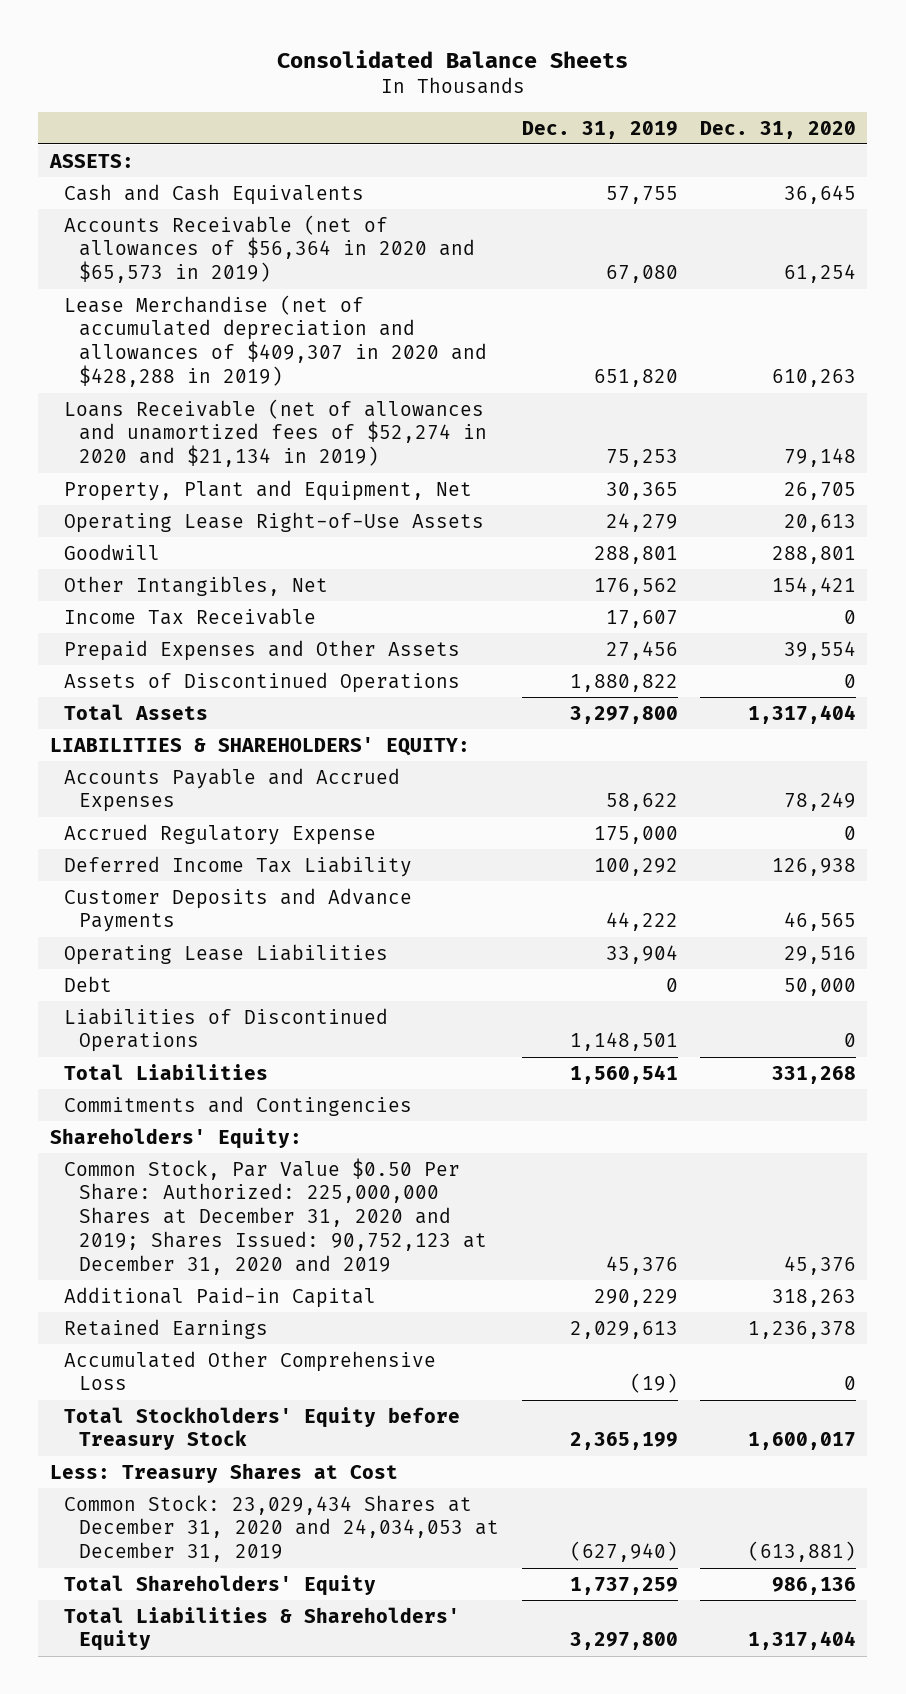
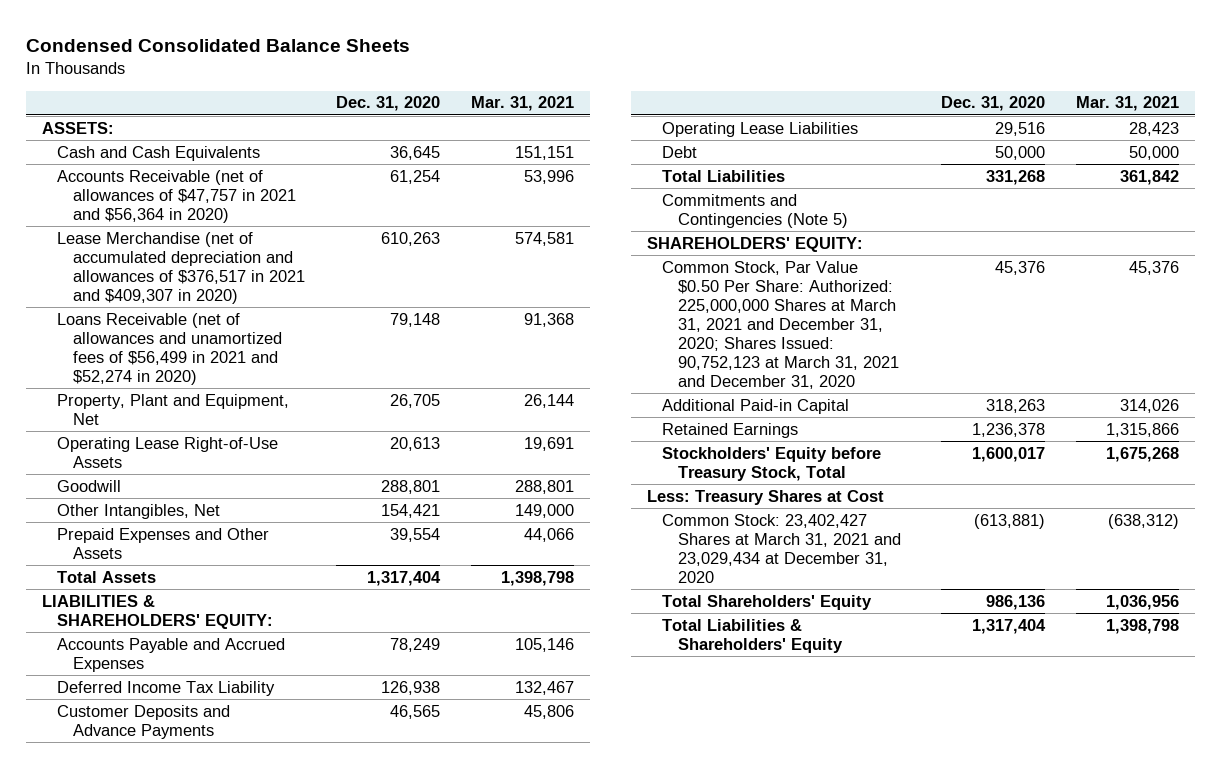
[276,49,628,68] Consolidated Balance Sheets -> [26,38,411,52] Condensed Consolidated Balance Sheets
[521,120,678,139] Dec. 31, 2019 -> none
none -> [471,96,575,112] Mar. 31, 2021
[64,214,476,284] Accounts Receivable (net of allowances of $56,364 in 2020 and $65,573 in 2019) -> [57,169,296,223] Accounts Receivable (net of allowances of $47,757 in 2021 and $56,364 in 2020)
[64,294,488,388] Lease Merchandise (net of accumulated depreciation and allowances of $409,307 in 2020 and $428,288 in 2019) -> [57,231,305,304] Lease Merchandise (net of accumulated depreciation and allowances of $376,517 in 2021 and $409,307 in 2020)
[64,398,488,468] Loans Receivable (net of allowances and unamortized fees of $52,274 in 2020 and $21,134 in 2019) -> [57,312,282,385] Loans Receivable (net of allowances and unamortized fees of $56,499 in 2021 and $52,274 in 2020)
[64,607,317,625] Income Tax Receivable -> none
[64,671,461,693] Assets of Discontinued Operations -> none
[64,823,377,845] Accrued Regulatory Expense -> none
[64,1007,389,1053] Liabilities of Discontinued Operations -> none
[64,1095,413,1116] Commitments and Contingencies -> [662,193,848,228] Commitments and Contingencies (Note 5)
[49,1127,302,1149] Shareholders' Equity: -> [646,236,863,252] SHAREHOLDERS' EQUITY:
[64,1157,488,1276] Common Stock, Par Value $0.50 Per Share: Authorized: 225,000,000 Shares at December 31, 2020 and 2019; Shares Issued: 90,752,123 at December 31, 2020 and 2019 -> [662,260,899,389] Common Stock, Par Value $0.50 Per Share: Authorized: 225,000,000 Shares at March 31, 2021 and December 31, 2020; Shares Issued: 90,752,123 at March 31, 2021 and December 31, 2020
[64,1350,437,1391] Accumulated Other Comprehensive Loss -> none
[64,1406,461,1451] Total Stockholders' Equity before Treasury Stock -> [662,446,882,481] Stockholders' Equity before Treasury Stock, Total
[64,1494,500,1563] Common Stock: 23,029,434 Shares at December 31, 2020 and 24,034,053 at December 31, 2019 -> [662,513,901,583] Common Stock: 23,402,427 Shares at March 31, 2021 and 23,029,434 at December 31, 2020

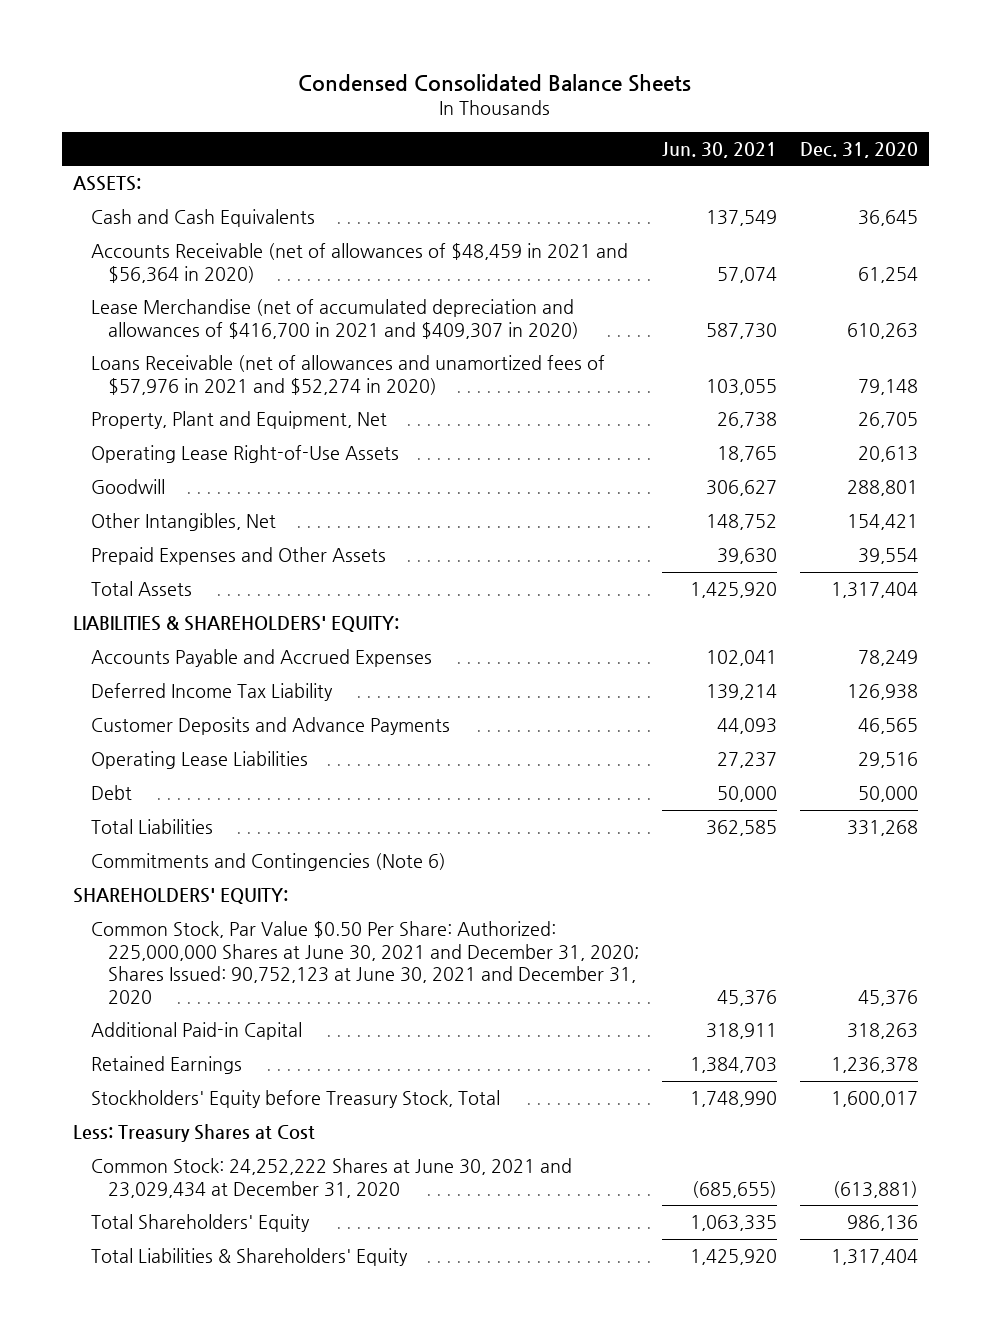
[471,96,575,112] Mar. 31, 2021 -> none
none -> [661,141,777,158] Jun. 30, 2021
[57,169,296,223] Accounts Receivable (net of allowances of $47,757 in 2021 and $56,364 in 2020) -> [90,243,628,283] Accounts Receivable (net of allowances of $48,459 in 2021 and $56,364 in 2020)
[57,231,305,304] Lease Merchandise (net of accumulated depreciation and allowances of $376,517 in 2021 and $409,307 in 2020) -> [90,299,580,339] Lease Merchandise (net of accumulated depreciation and allowances of $416,700 in 2021 and $409,307 in 2020)
[57,312,282,385] Loans Receivable (net of allowances and unamortized fees of $56,499 in 2021 and $52,274 in 2020) -> [90,355,605,395] Loans Receivable (net of allowances and unamortized fees of $57,976 in 2021 and $52,274 in 2020)
[662,193,848,228] Commitments and Contingencies (Note 5) -> [90,853,446,872] Commitments and Contingencies (Note 6)
[662,260,899,389] Common Stock, Par Value $0.50 Per Share: Authorized: 225,000,000 Shares at March 31, 2021 and December 31, 2020; Shares Issued: 90,752,123 at March 31, 2021 and December 31, 2020 -> [90,921,640,1004] Common Stock, Par Value $0.50 Per Share: Authorized: 225,000,000 Shares at June 30, 2021 and December 31, 2020; Shares Issued: 90,752,123 at June 30, 2021 and December 31, 2020
[662,513,901,583] Common Stock: 23,402,427 Shares at March 31, 2021 and 23,029,434 at December 31, 2020 -> [90,1158,572,1198] Common Stock: 24,252,222 Shares at June 30, 2021 and 23,029,434 at December 31, 2020

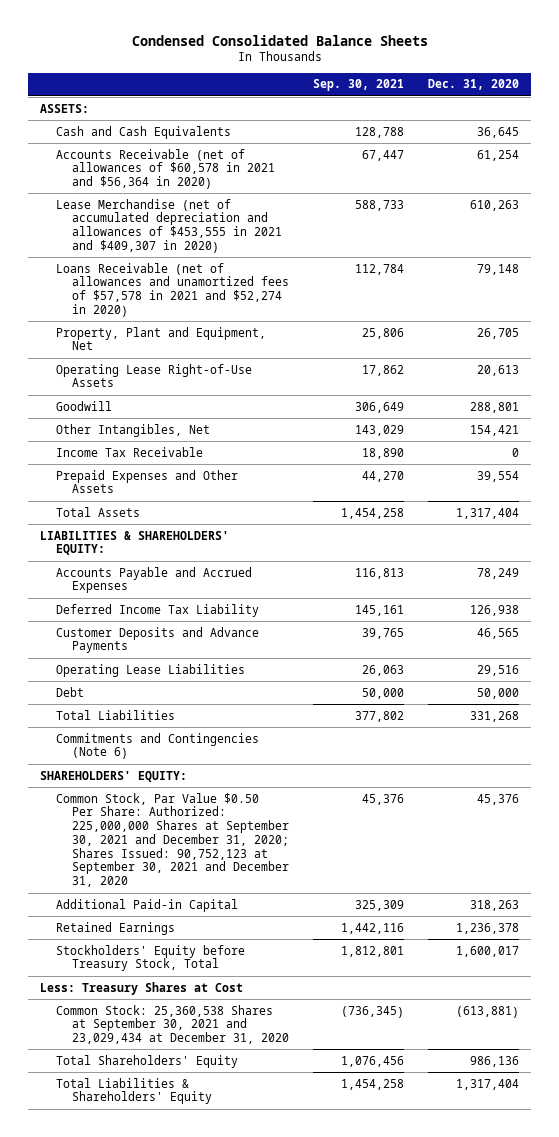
[661,141,777,158] Jun. 30, 2021 -> none
none -> [313,79,405,92] Sep. 30, 2021
[90,243,628,283] Accounts Receivable (net of allowances of $48,459 in 2021 and $56,364 in 2020) -> [55,148,275,190] Accounts Receivable (net of allowances of $60,578 in 2021 and $56,364 in 2020)
[90,299,580,339] Lease Merchandise (net of accumulated depreciation and allowances of $416,700 in 2021 and $409,307 in 2020) -> [55,198,282,253] Lease Merchandise (net of accumulated depreciation and allowances of $453,555 in 2021 and $409,307 in 2020)
[90,355,605,395] Loans Receivable (net of allowances and unamortized fees of $57,976 in 2021 and $52,274 in 2020) -> [55,262,289,317] Loans Receivable (net of allowances and unamortized fees of $57,578 in 2021 and $52,274 in 2020)
none -> [55,446,203,457] Income Tax Receivable
[90,921,640,1004] Common Stock, Par Value $0.50 Per Share: Authorized: 225,000,000 Shares at June 30, 2021 and December 31, 2020; Shares Issued: 90,752,123 at June 30, 2021 and December 31, 2020 -> [55,792,289,888] Common Stock, Par Value $0.50 Per Share: Authorized: 225,000,000 Shares at September 30, 2021 and December 31, 2020; Shares Issued: 90,752,123 at September 30, 2021 and December 31, 2020
[90,1158,572,1198] Common Stock: 24,252,222 Shares at June 30, 2021 and 23,029,434 at December 31, 2020 -> [55,1004,289,1045] Common Stock: 25,360,538 Shares at September 30, 2021 and 23,029,434 at December 31, 2020

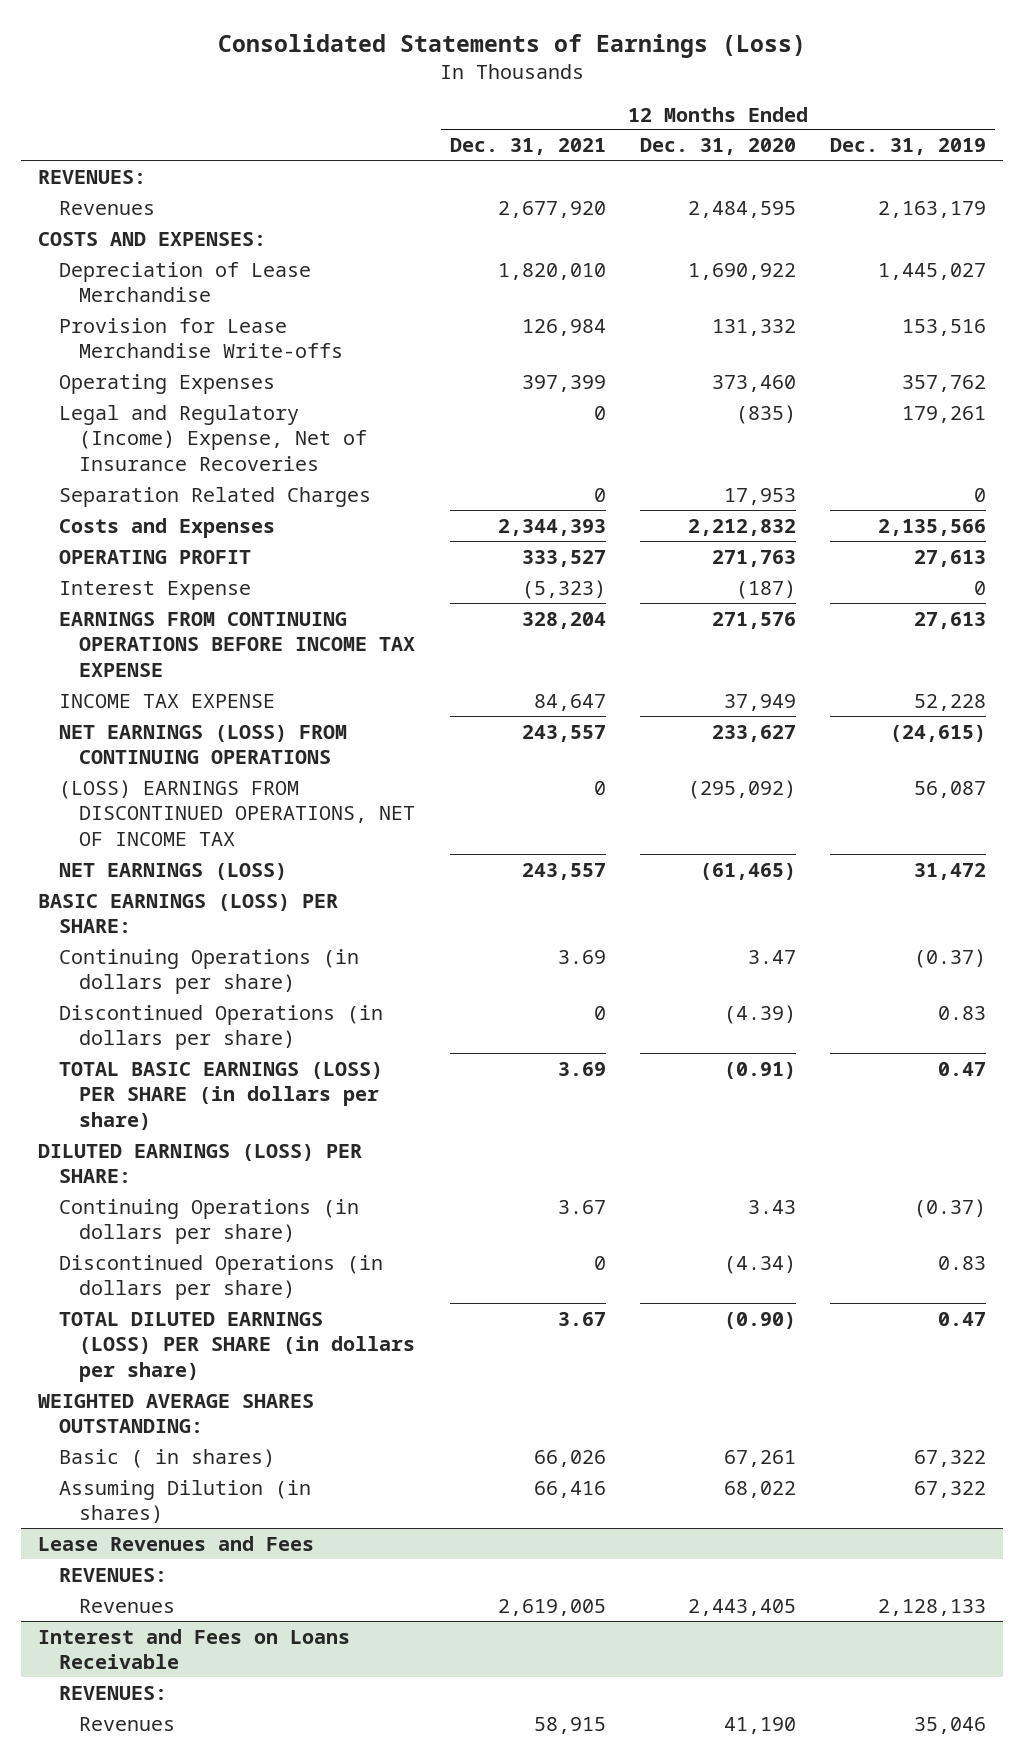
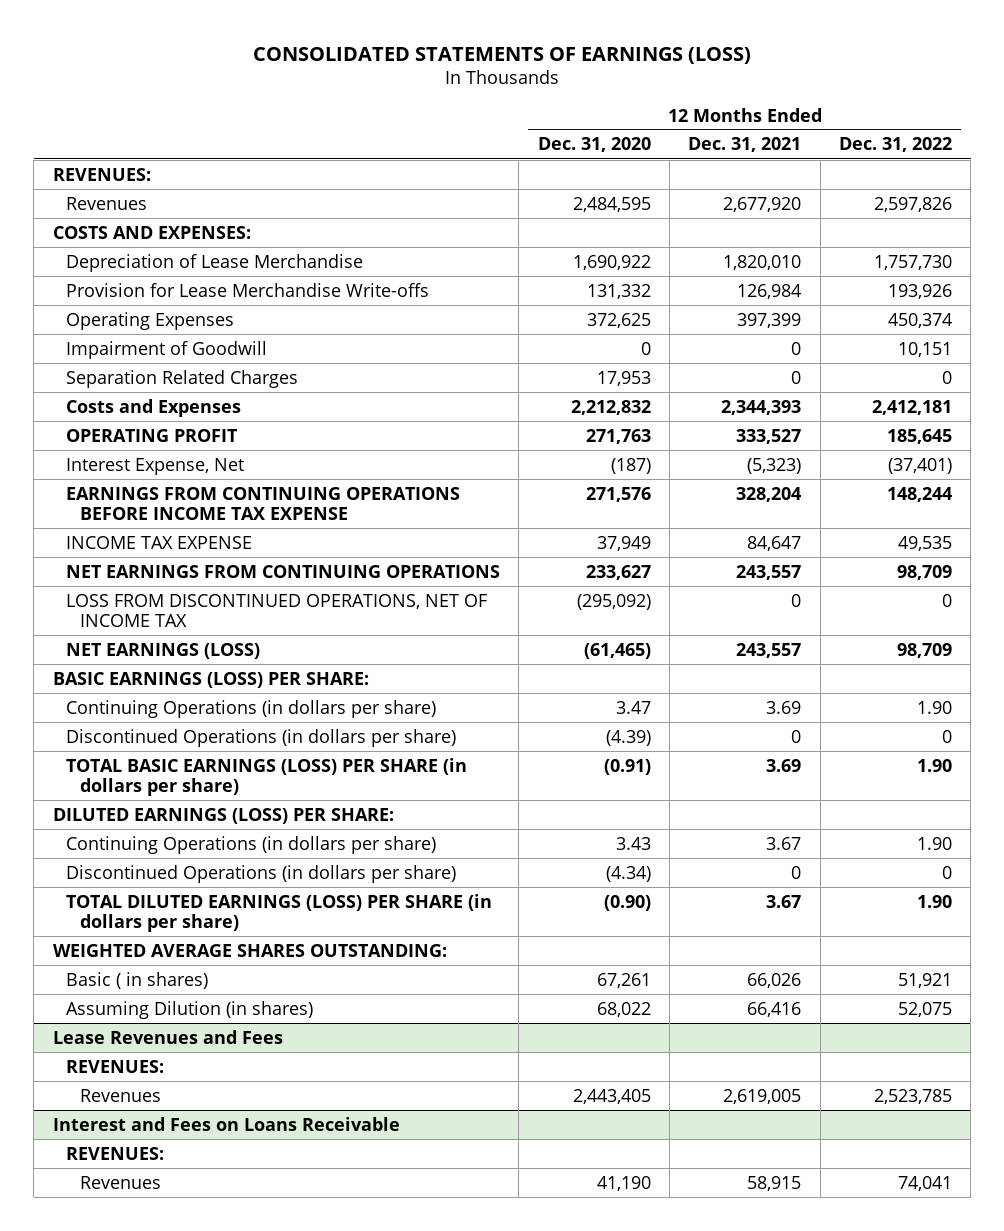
[218,33,807,58] Consolidated Statements of Earnings (Loss) -> [253,46,752,64] CONSOLIDATED STATEMENTS OF EARNINGS (LOSS)
[830,138,987,156] Dec. 31, 2019 -> none
none -> [838,137,952,153] Dec. 31, 2022
[58,404,368,472] Legal and Regulatory (Income) Expense, Net of Insurance Recoveries -> none
[711,374,796,392] 373,460 -> [586,312,651,328] 372,625
none -> [66,340,268,359] Impairment of Goodwill
[58,580,251,600] Interest Expense -> [66,457,245,475] Interest Expense, Net
[58,724,347,765] NET EARNINGS (LOSS) FROM CONTINUING OPERATIONS -> [66,564,501,578] NET EARNINGS FROM CONTINUING OPERATIONS
[58,779,416,847] (LOSS) EARNINGS FROM DISCONTINUED OPERATIONS, NET OF INCOME TAX -> [66,593,488,627] LOSS FROM DISCONTINUED OPERATIONS, NET OF INCOME TAX

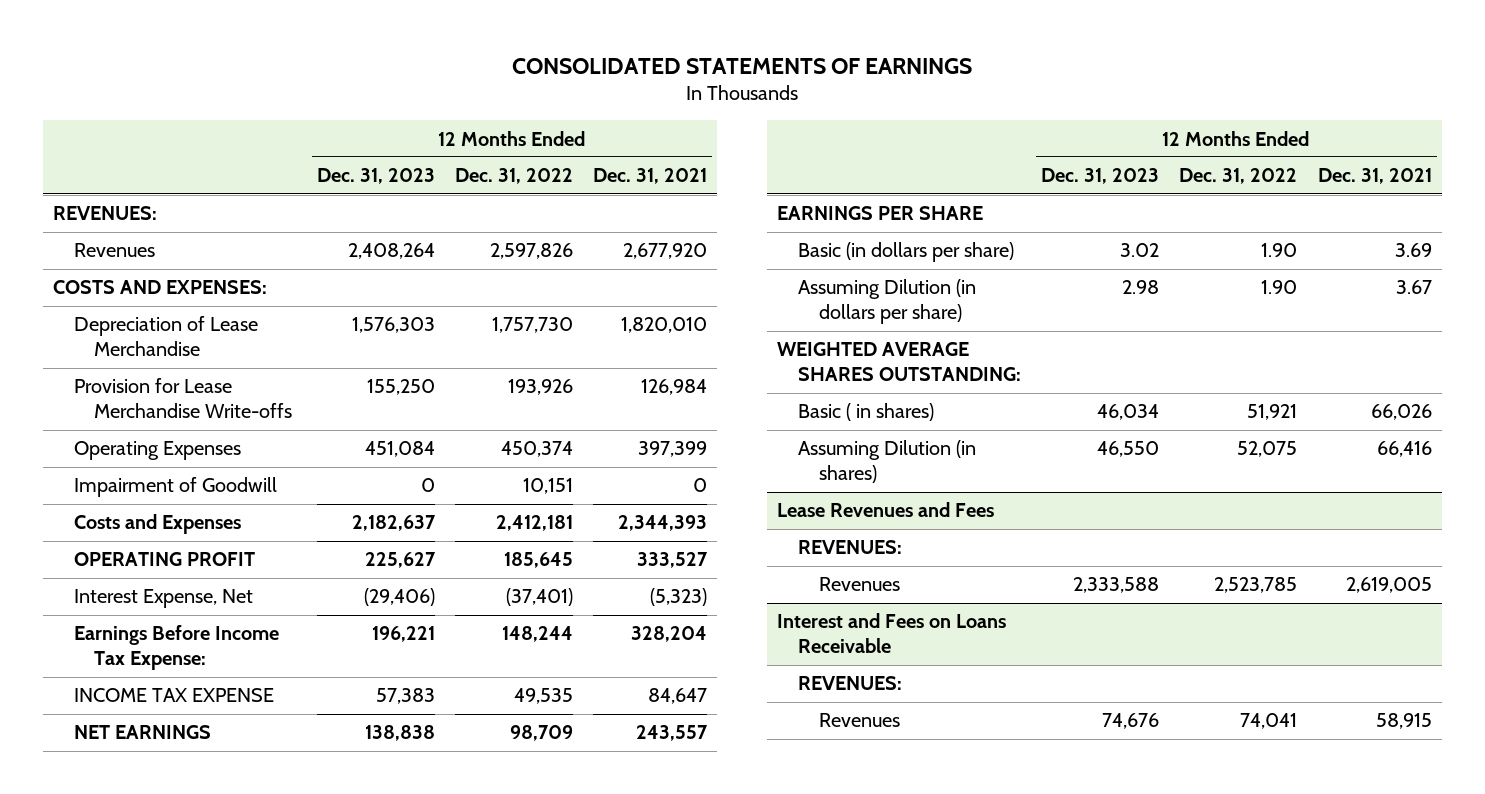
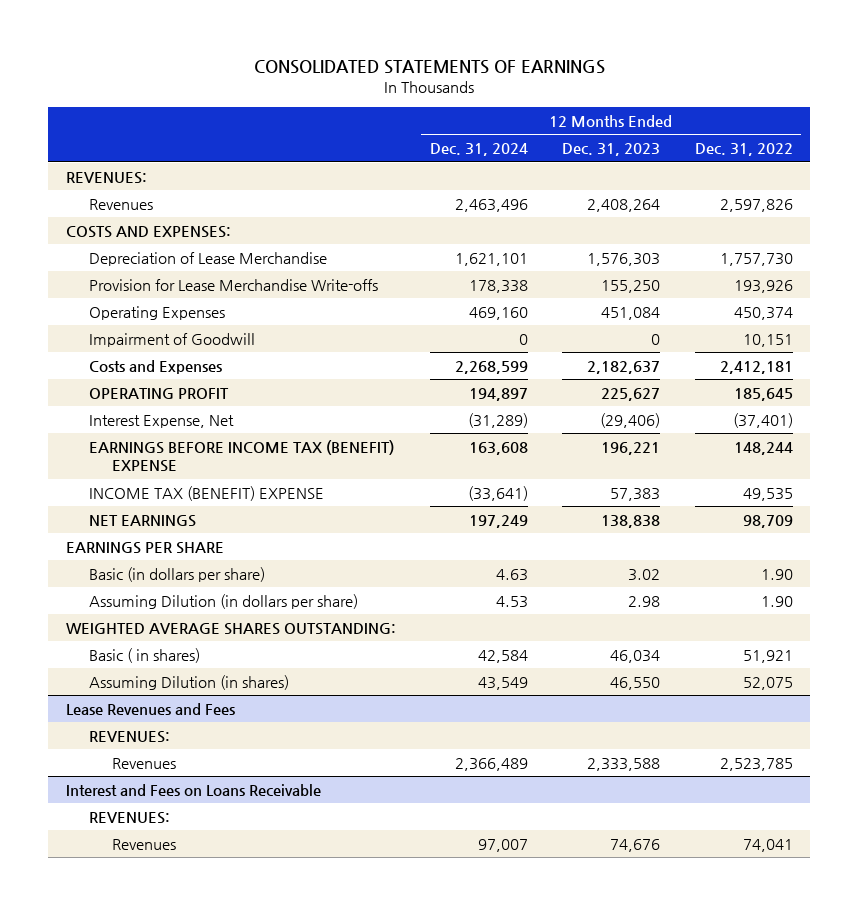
[593,168,708,185] Dec. 31, 2021 -> none
none -> [430,143,529,157] Dec. 31, 2024
[73,625,279,671] Earnings Before Income Tax Expense: -> [88,439,394,473] EARNINGS BEFORE INCOME TAX (BENEFIT) EXPENSE
[73,688,274,703] INCOME TAX EXPENSE -> [88,485,324,501] INCOME TAX (BENEFIT) EXPENSE

